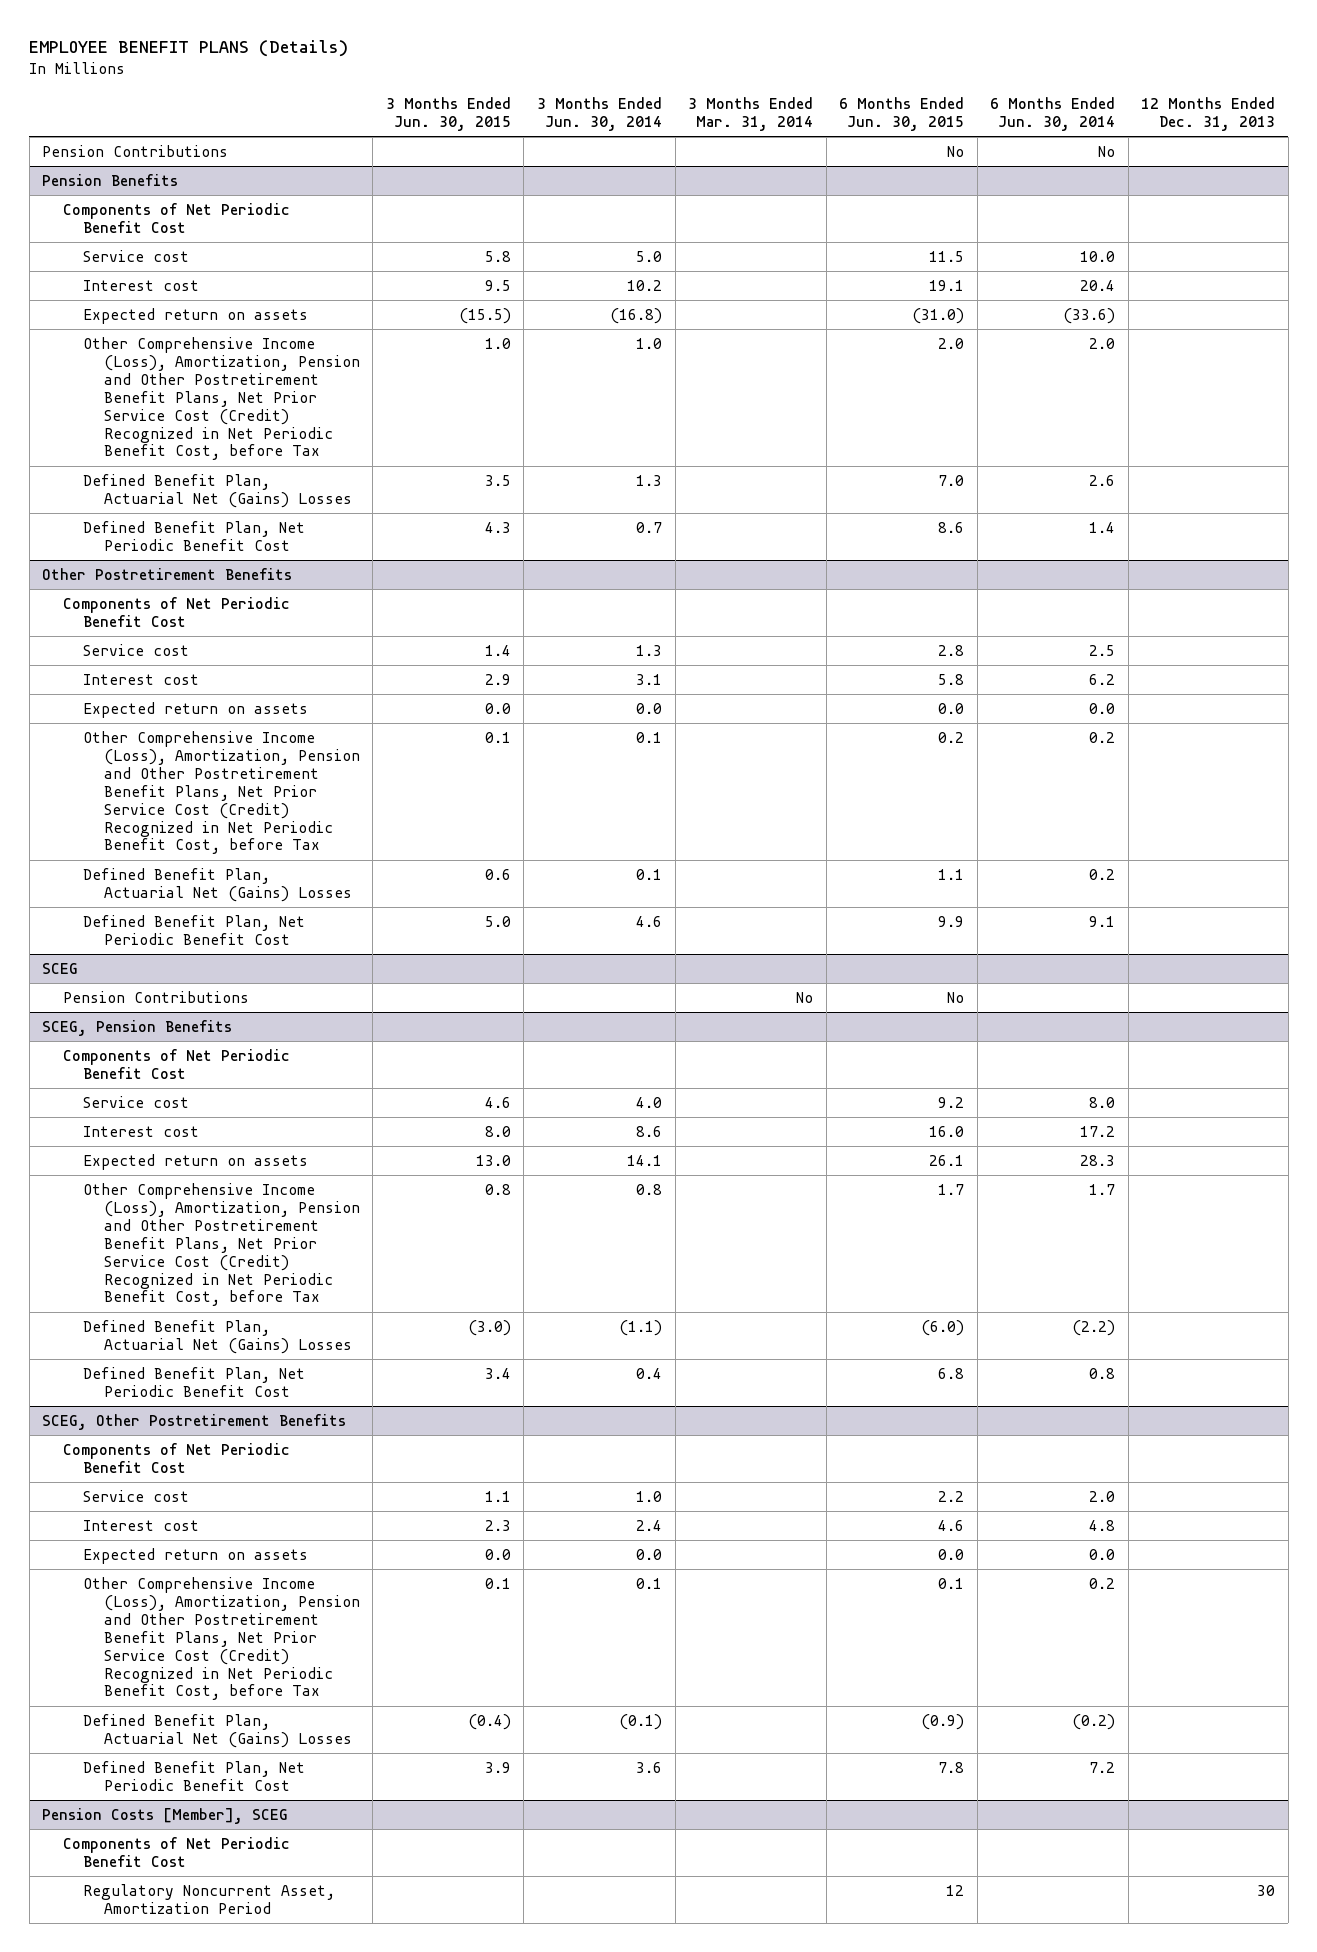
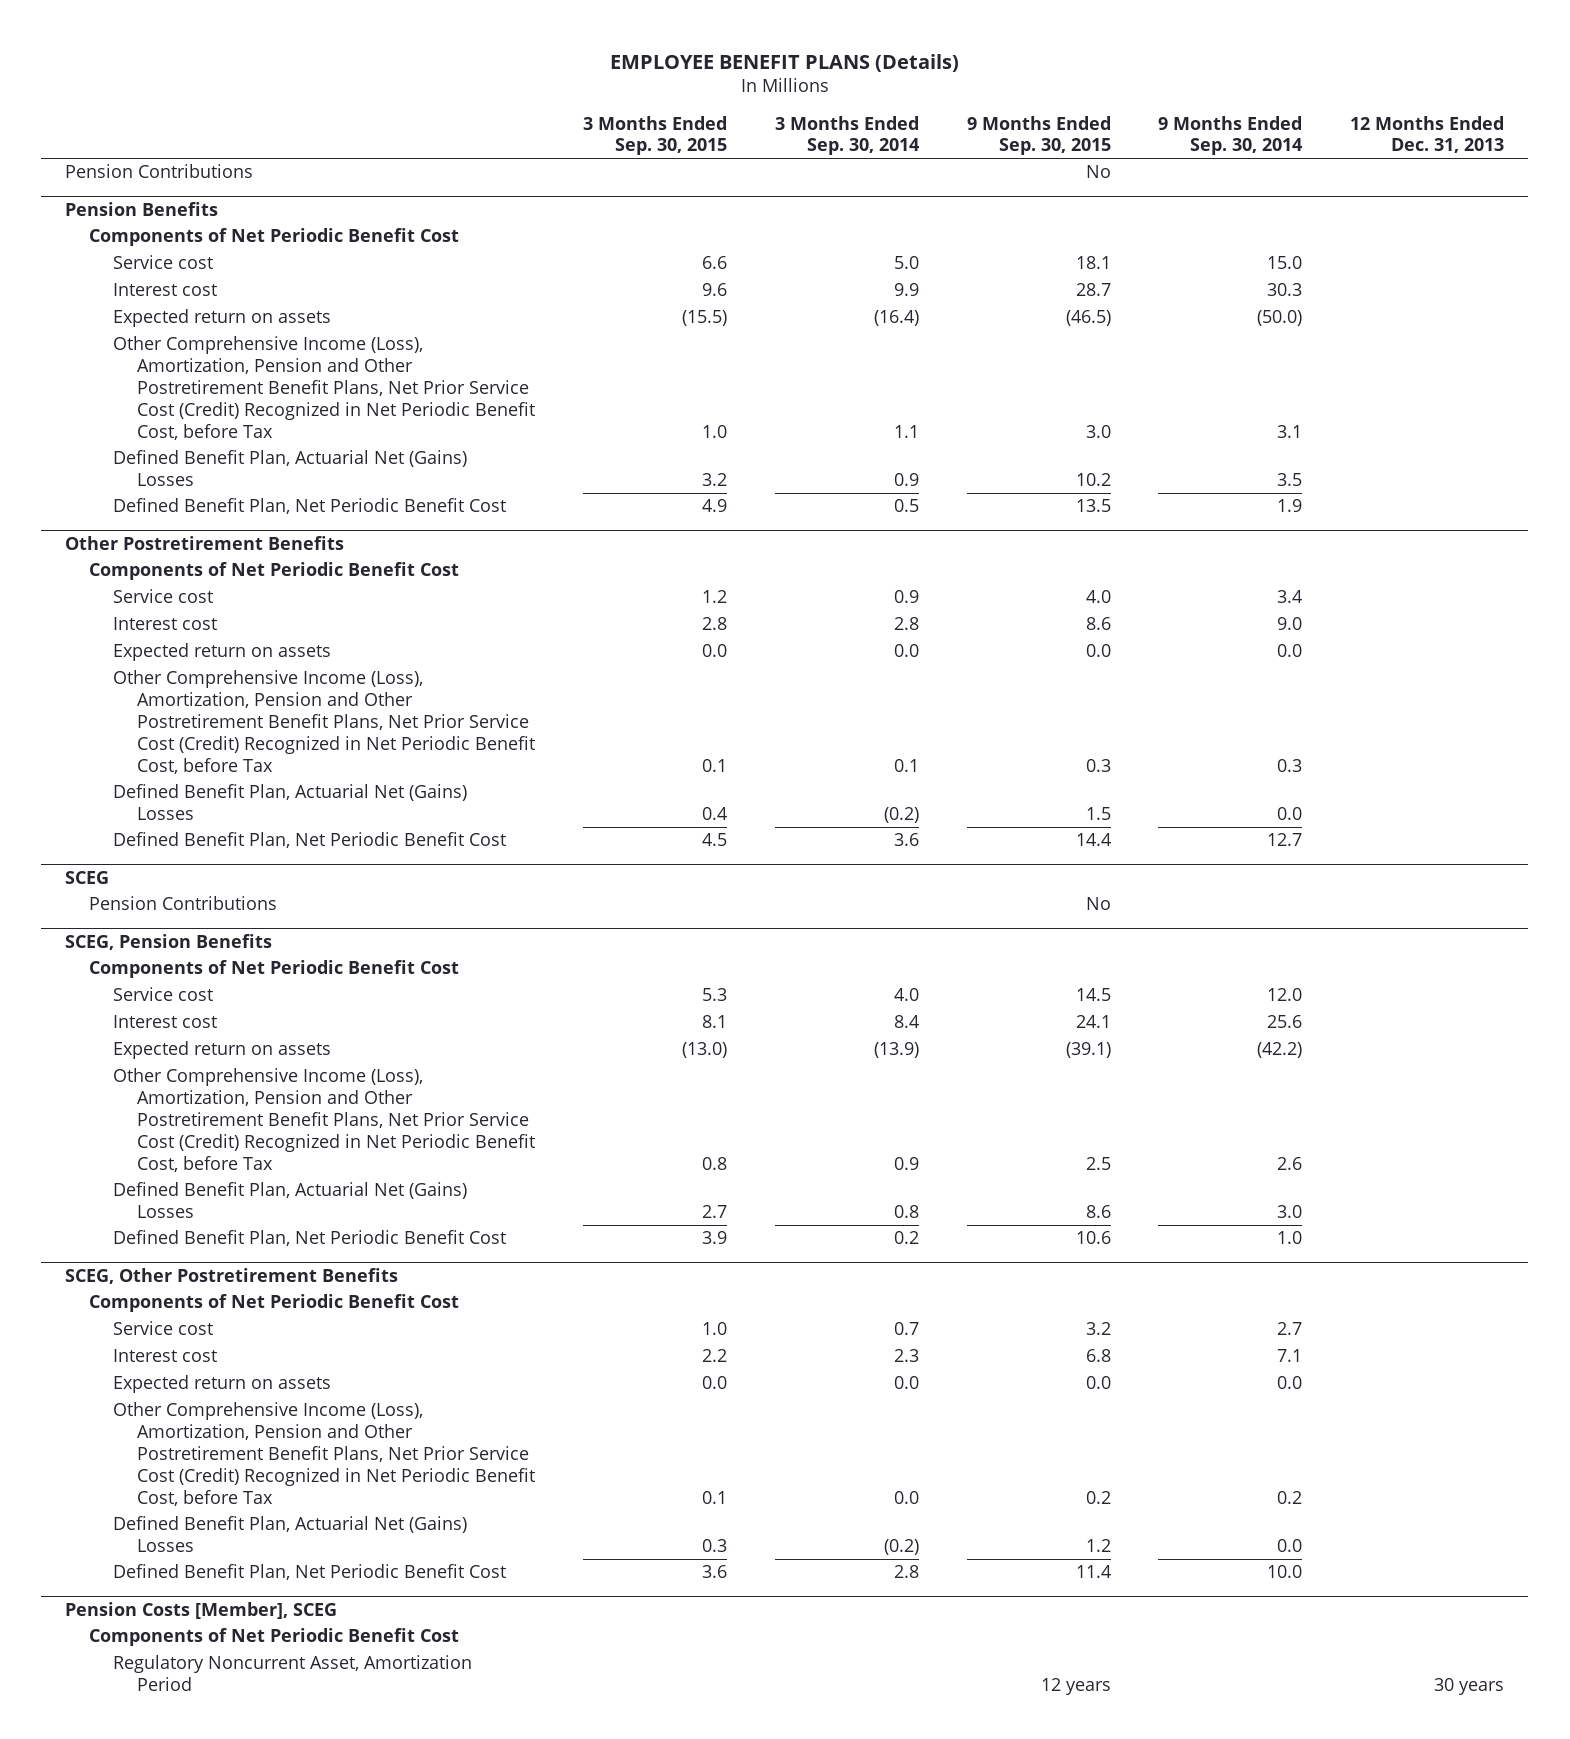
[385,96,511,131] 3 Months Ended Jun. 30, 2015 -> none
[537,96,663,131] 3 Months Ended Jun. 30, 2014 -> none
[688,96,814,131] 3 Months Ended Mar. 31, 2014 -> none
[839,96,965,131] 6 Months Ended Jun. 30, 2015 -> none
[990,96,1116,131] 6 Months Ended Jun. 30, 2014 -> none
none -> [583,115,728,156] 3 Months Ended Sep. 30, 2015
none -> [774,115,919,156] 3 Months Ended Sep. 30, 2014
none -> [966,115,1111,156] 9 Months Ended Sep. 30, 2015
none -> [1158,115,1303,156] 9 Months Ended Sep. 30, 2014
[1257,1884,1276,1896] 30 -> [1434,1678,1505,1696] 30 years

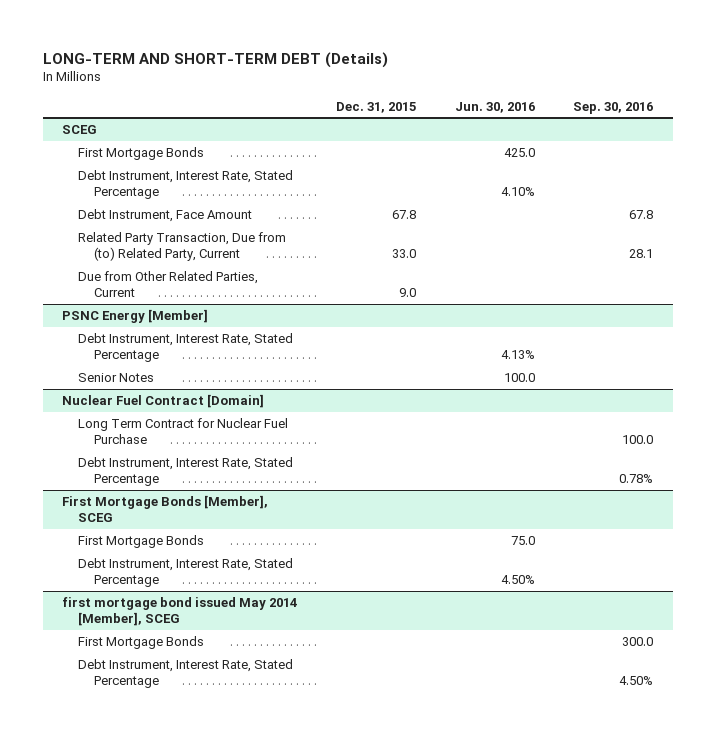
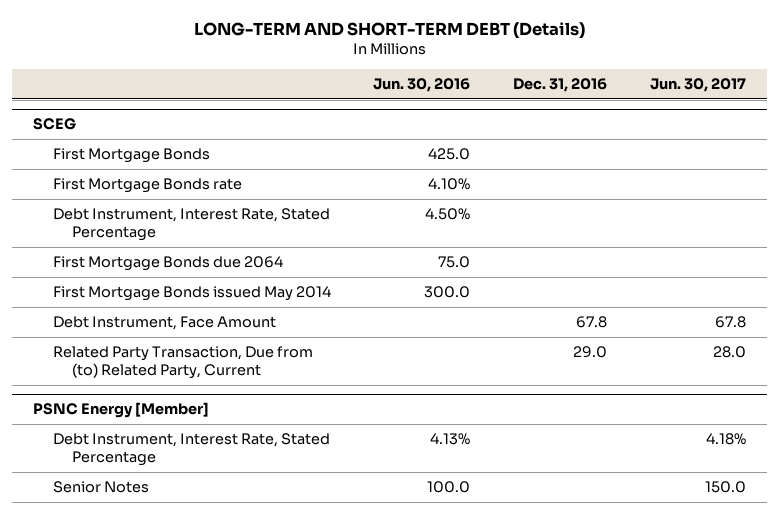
[336,101,417,113] Dec. 31, 2015 -> none
[573,101,654,114] Sep. 30, 2016 -> none
none -> [513,78,608,93] Dec. 31, 2016
none -> [649,78,746,93] Jun. 30, 2017
none -> [52,178,242,194] First Mortgage Bonds rate
[500,187,535,197] 4.10% -> [425,208,471,221] 4.50%
none -> [52,256,283,272] First Mortgage Bonds due 2064
none -> [52,286,331,302] First Mortgage Bonds issued May 2014
[78,271,259,298] Due from Other Related Parties, Current -> none
[62,394,265,409] Nuclear Fuel Contract [Domain] -> none
[78,418,289,445] Long Term Contract for Nuclear Fuel Purchase -> none
[78,457,294,487] Debt Instrument, Interest Rate, Stated Percentage -> none
[62,495,269,523] First Mortgage Bonds [Member], SCEG -> none
[78,535,205,549] First Mortgage Bonds -> none
[78,558,294,588] Debt Instrument, Interest Rate, Stated Percentage -> none
[62,597,298,627] first mortgage bond issued May 2014 [Member], SCEG -> none
[78,636,205,650] First Mortgage Bonds -> none
[78,659,294,689] Debt Instrument, Interest Rate, Stated Percentage -> none

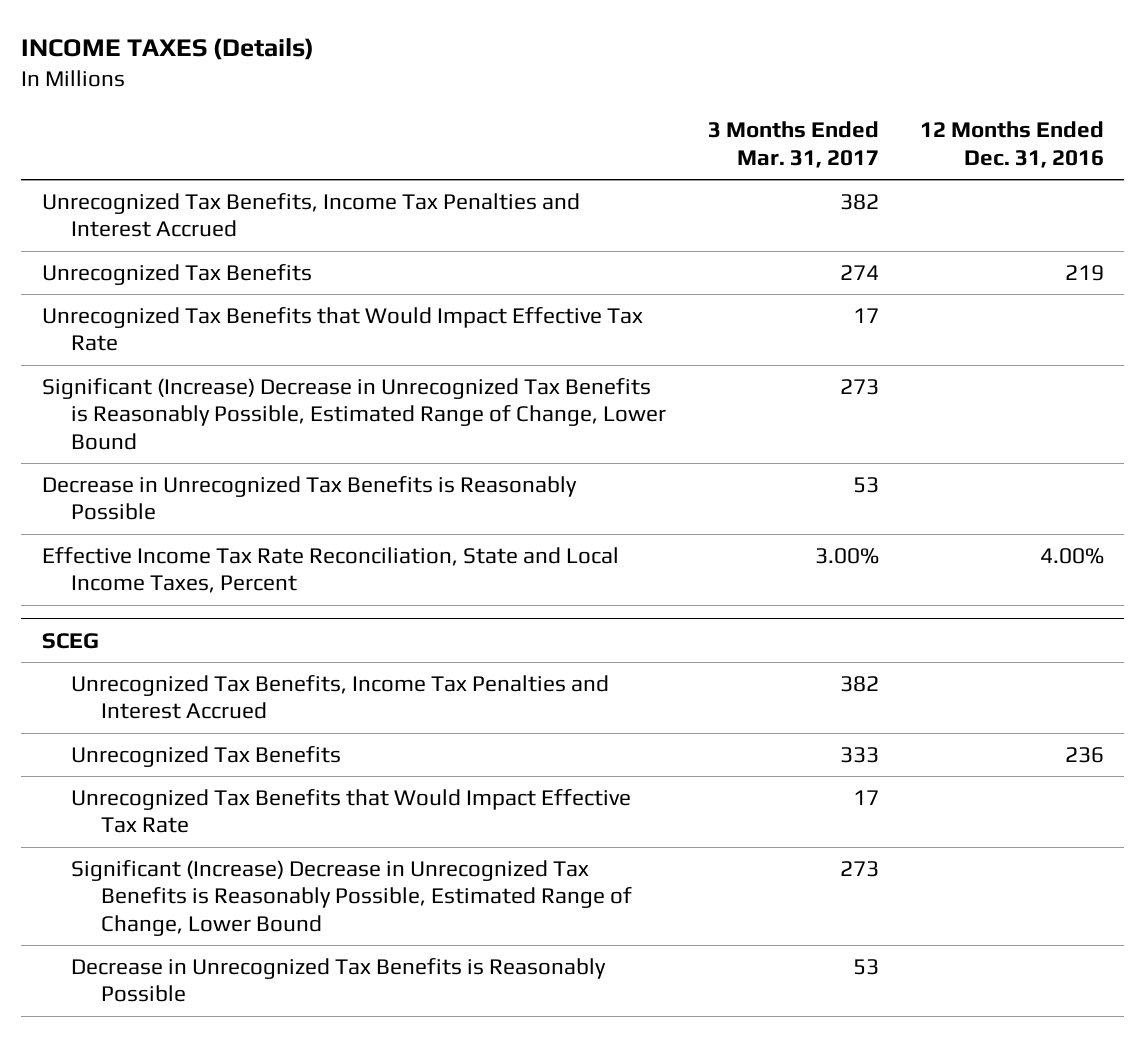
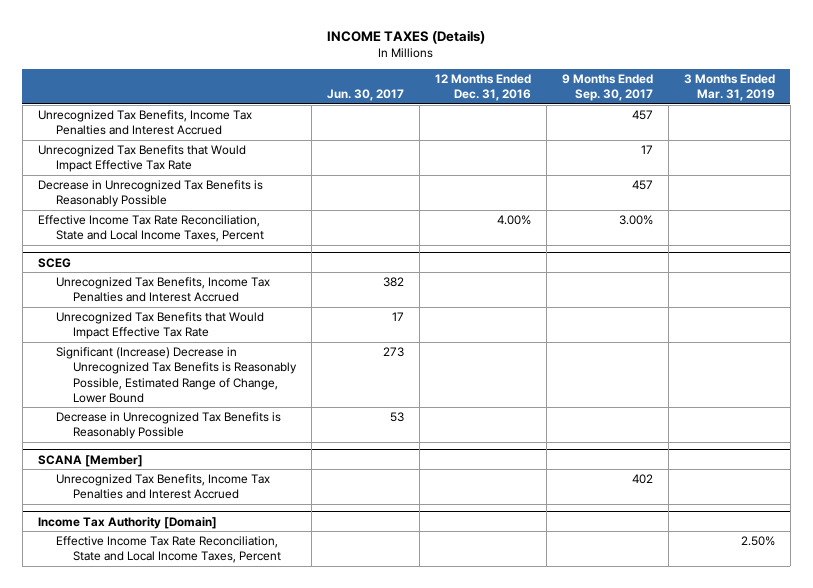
[707,121,879,168] 3 Months Ended Mar. 31, 2017 -> none
none -> [327,89,405,102] Jun. 30, 2017
none -> [561,74,653,102] 9 Months Ended Sep. 30, 2017
none -> [683,74,775,102] 3 Months Ended Mar. 31, 2019
[41,263,312,285] Unrecognized Tax Benefits -> none
[41,377,667,451] Significant (Increase) Decrease in Unrecognized Tax Benefits is Reasonably Possible, Estimated Range of Change, Lower Bound -> none
[71,745,342,767] Unrecognized Tax Benefits -> none
none -> [37,454,143,467] SCANA [Member]
none -> [55,474,270,500] Unrecognized Tax Benefits, Income Tax Penalties and Interest Accrued
none -> [37,516,217,529] Income Tax Authority [Domain]
none -> [55,536,282,564] Effective Income Tax Rate Reconciliation, State and Local Income Taxes, Percent

